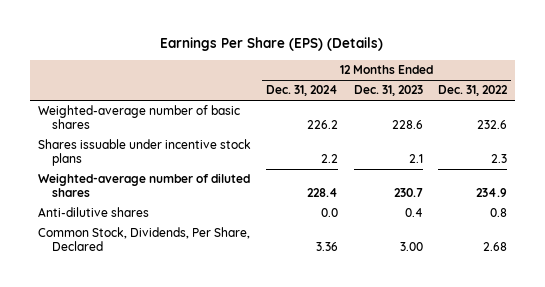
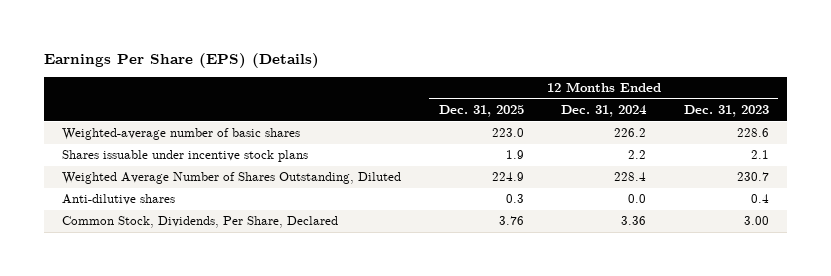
[438,85,509,97] Dec. 31, 2022 -> none
none -> [438,105,524,118] Dec. 31, 2025
[37,173,250,198] Weighted-average number of diluted shares -> [62,172,402,185] Weighted Average Number of Shares Outstanding, Diluted

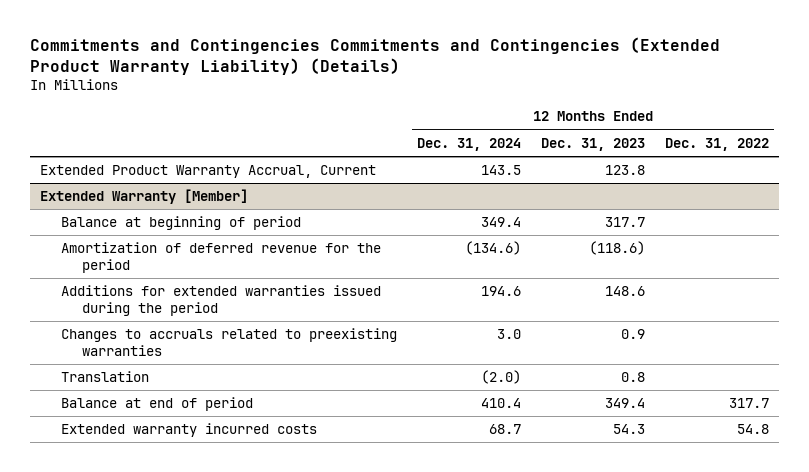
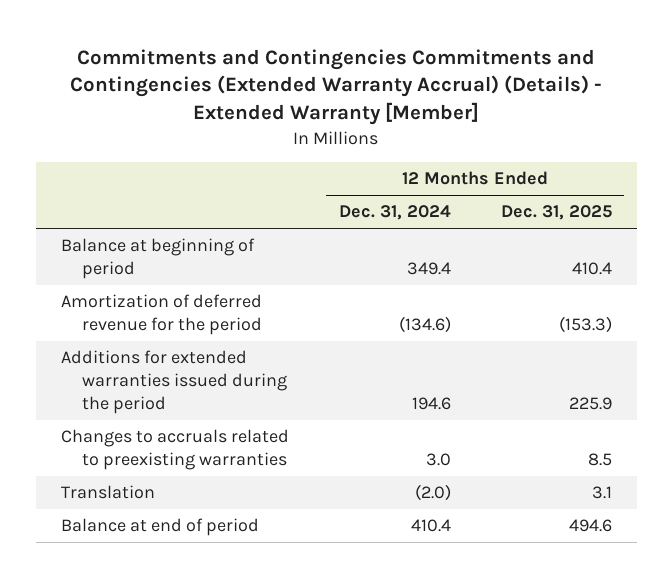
[29,36,720,75] Commitments and Contingencies Commitments and Contingencies (Extended Product Warranty Liability) (Details) -> [70,48,603,126] Commitments and Contingencies Commitments and Contingencies (Extended Warranty Accrual) (Details) - Extended Warranty [Member]
[540,137,645,151] Dec. 31, 2023 -> none
[664,137,769,151] Dec. 31, 2022 -> none
none -> [500,205,612,221] Dec. 31, 2025
[39,165,376,179] Extended Product Warranty Accrual, Current -> none
[39,189,248,205] Extended Warranty [Member] -> none
[60,423,317,438] Extended warranty incurred costs -> none

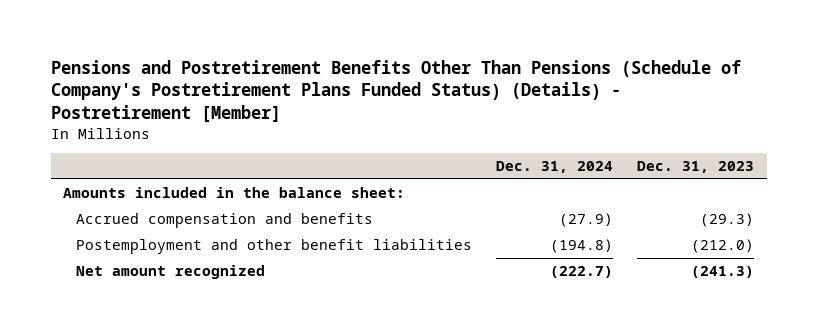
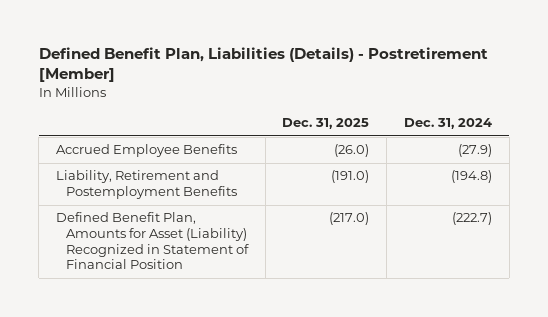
[50,59,741,123] Pensions and Postretirement Benefits Other Than Pensions (Schedule of Company's Postretirement Plans Funded Status) (Details) - Postretirement [Member] -> [38,47,488,83] Defined Benefit Plan, Liabilities (Details) - Postretirement [Member]
[637,161,755,174] Dec. 31, 2023 -> none
none -> [282,118,370,130] Dec. 31, 2025
[63,187,406,199] Amounts included in the balance sheet: -> none
[75,213,373,229] Accrued compensation and benefits -> [56,144,238,158] Accrued Employee Benefits
[75,239,472,255] Postemployment and other benefit liabilities -> [56,170,237,200] Liability, Retirement and Postemployment Benefits
[75,265,265,280] Net amount recognized -> [56,212,249,270] Defined Benefit Plan, Amounts for Asset (Liability) Recognized in Statement of Financial Position

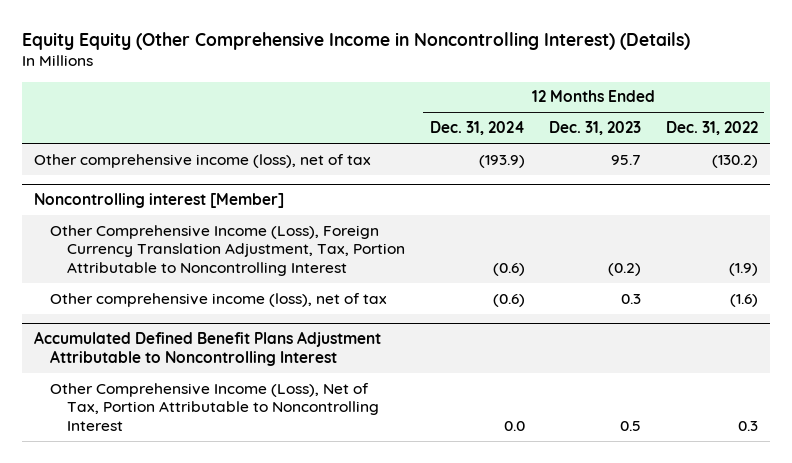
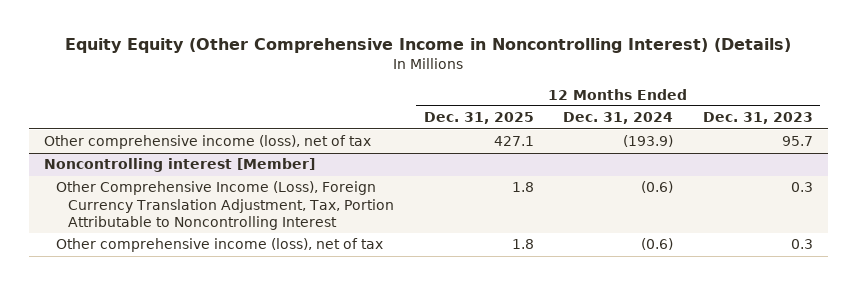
[666,121,759,136] Dec. 31, 2022 -> none
none -> [423,112,534,125] Dec. 31, 2025
[608,263,642,277] (0.2) -> [790,182,813,193] 0.3
[34,331,382,366] Accumulated Defined Benefit Plans Adjustment Attributable to Noncontrolling Interest -> none
[50,382,379,432] Other Comprehensive Income (Loss), Net of Tax, Portion Attributable to Noncontrolling Interest -> none

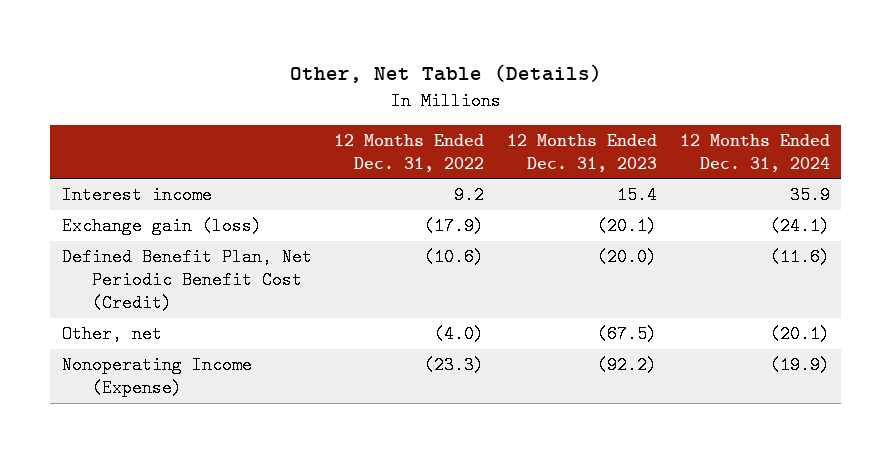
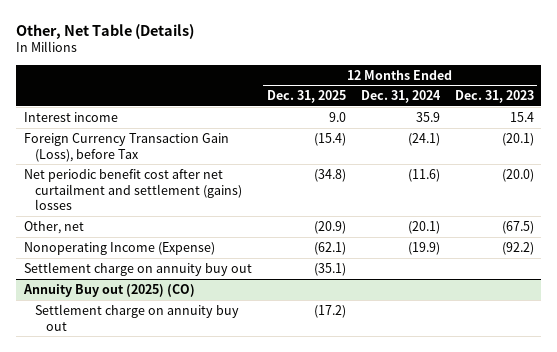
[334,133,485,172] 12 Months Ended Dec. 31, 2022 -> none
none -> [266,90,346,104] Dec. 31, 2025
[61,217,262,236] Exchange gain (loss) -> [23,132,229,162] Foreign Currency Transaction Gain (Loss), before Tax
[61,248,312,312] Defined Benefit Plan, Net Periodic Benefit Cost (Credit) -> [23,168,242,211] Net periodic benefit cost after net curtailment and settlement (gains) losses
none -> [23,261,252,276] Settlement charge on annuity buy out
none -> [22,283,195,297] Annuity Buy out (2025) (CO)
none -> [34,303,239,331] Settlement charge on annuity buy out

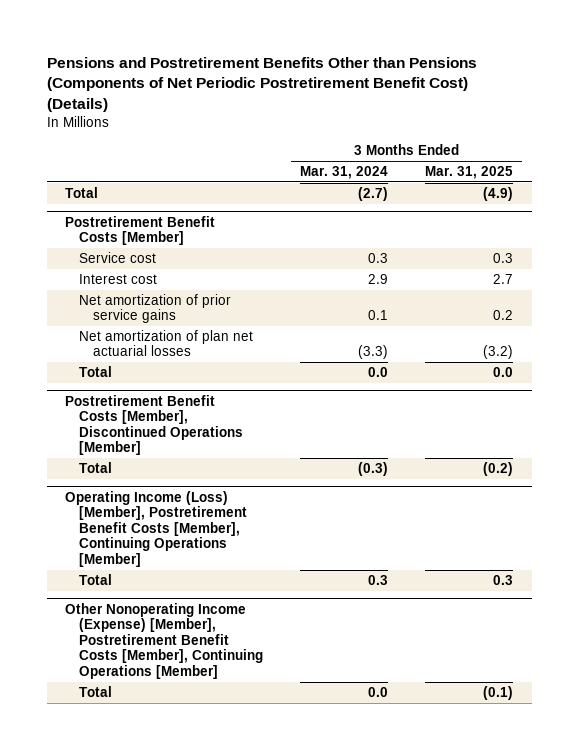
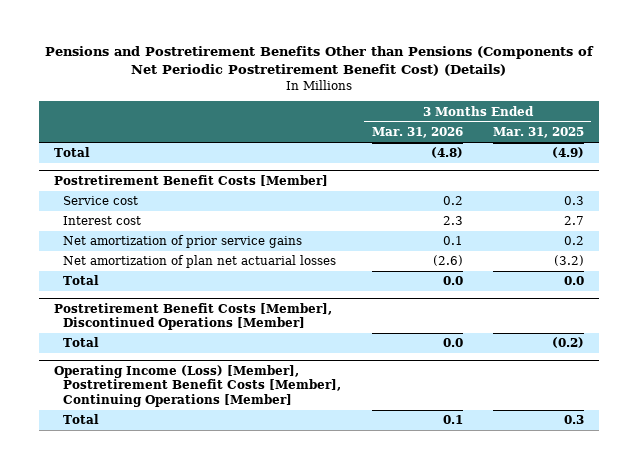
[300,166,389,180] Mar. 31, 2024 -> none
none -> [371,127,463,139] Mar. 31, 2026
[65,602,264,679] Other Nonoperating Income (Expense) [Member], Postretirement Benefit Costs [Member], Continuing Operations [Member] -> none
[79,685,113,697] Total -> none

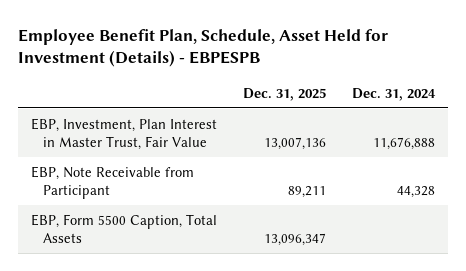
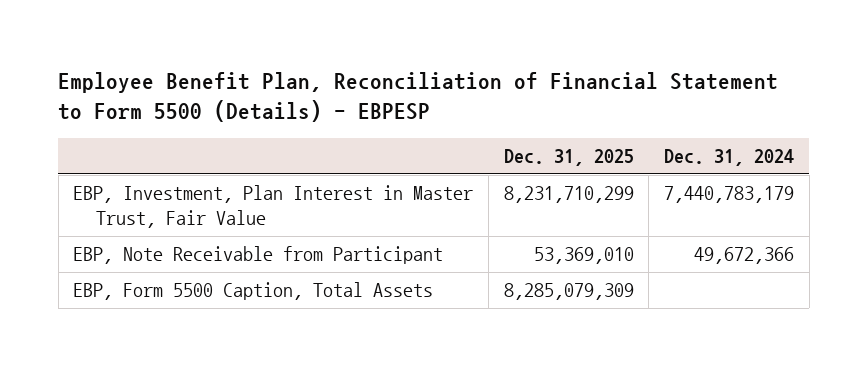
[17,28,388,68] Employee Benefit Plan, Schedule, Asset Held for Investment (Details) - EBPESPB -> [58,72,779,123] Employee Benefit Plan, Reconciliation of Financial Statement to Form 5500 (Details) - EBPESP
[264,136,327,150] 13,007,136 -> [503,186,634,204] 8,231,710,299
[373,136,436,150] 11,676,888 -> [664,186,795,204] 7,440,783,179
[288,185,327,198] 89,211 -> [533,247,634,265] 53,369,010
[397,185,436,198] 44,328 -> [694,247,795,265] 49,672,366
[264,232,327,246] 13,096,347 -> [503,283,634,301] 8,285,079,309

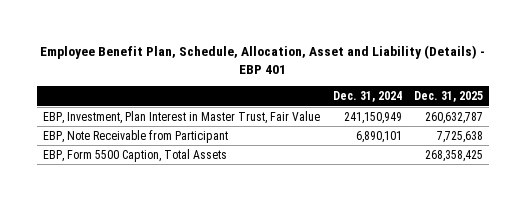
[58,72,779,123] Employee Benefit Plan, Reconciliation of Financial Statement to Form 5500 (Details) - EBPESP -> [40,44,486,75] Employee Benefit Plan, Schedule, Allocation, Asset and Liability (Details) - EBP 401
[503,186,634,204] 8,231,710,299 -> [425,111,484,124] 260,632,787
[664,186,795,204] 7,440,783,179 -> [343,111,402,124] 241,150,949
[533,247,634,265] 53,369,010 -> [437,130,484,143] 7,725,638
[694,247,795,265] 49,672,366 -> [355,130,402,143] 6,890,101
[503,283,634,301] 8,285,079,309 -> [425,149,484,162] 268,358,425

